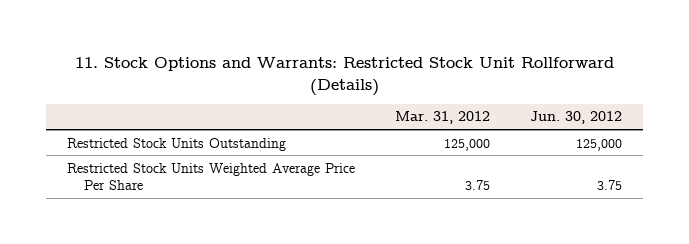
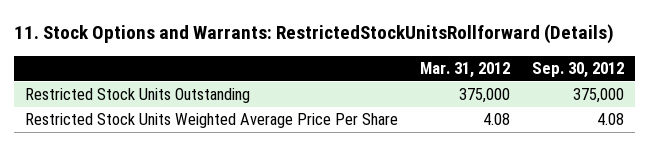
[74,57,614,96] 11. Stock Options and Warrants: Restricted Stock Unit Rollforward (Details) -> [13,24,614,45] 11. Stock Options and Warrants: RestrictedStockUnitsRollforward (Details)
[530,111,623,125] Jun. 30, 2012 -> none
none -> [531,61,624,78] Sep. 30, 2012
[444,138,491,151] 125,000 -> [458,88,510,104] 375,000
[465,180,491,191] 3.75 -> [482,113,510,126] 4.08

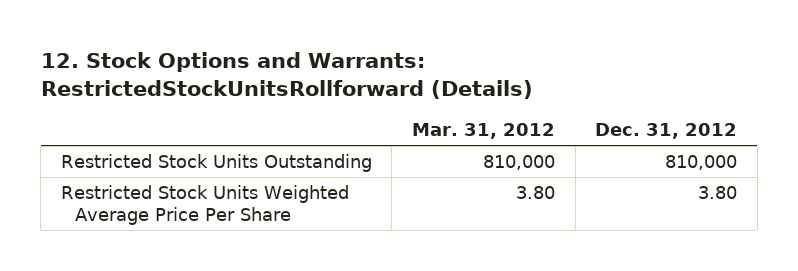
[13,24,614,45] 11. Stock Options and Warrants: RestrictedStockUnitsRollforward (Details) -> [40,52,533,100] 12. Stock Options and Warrants: RestrictedStockUnitsRollforward (Details)
[531,61,624,78] Sep. 30, 2012 -> none
none -> [595,123,738,140] Dec. 31, 2012
[458,88,510,104] 375,000 -> [482,155,555,171] 810,000
[482,113,510,126] 4.08 -> [515,186,555,200] 3.80

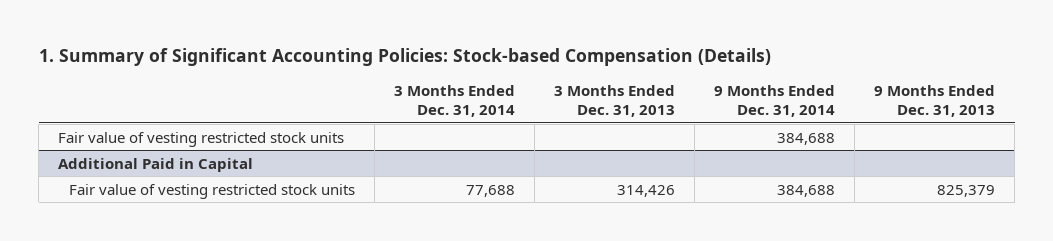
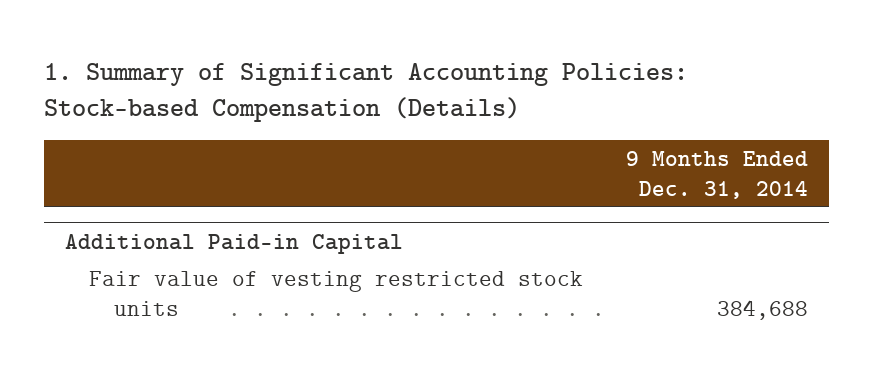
[394,84,516,118] 3 Months Ended Dec. 31, 2014 -> none
[554,84,676,118] 3 Months Ended Dec. 31, 2013 -> none
[874,84,996,118] 9 Months Ended Dec. 31, 2013 -> none
[58,131,345,147] Fair value of vesting restricted stock units -> none
[58,157,254,172] Additional Paid in Capital -> [65,233,404,254] Additional Paid-in Capital

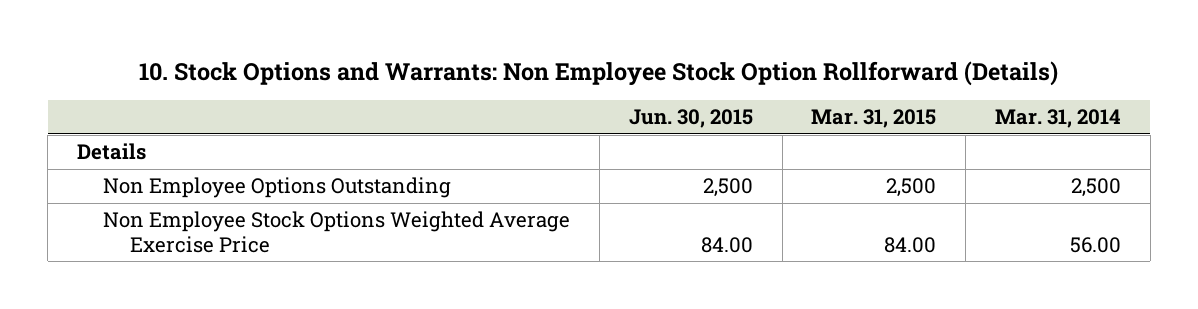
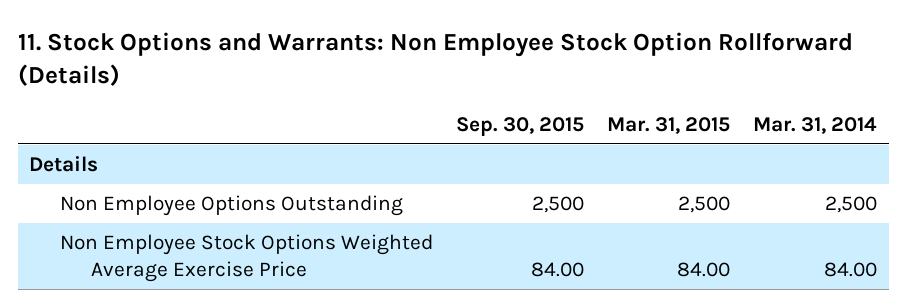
[138,60,1058,86] 10. Stock Options and Warrants: Non Employee Stock Option Rollforward (Details) -> [17,32,853,87] 11. Stock Options and Warrants: Non Employee Stock Option Rollforward (Details)
[628,109,753,129] Jun. 30, 2015 -> none
none -> [456,116,585,136] Sep. 30, 2015
[1070,237,1122,254] 56.00 -> [824,262,878,278] 84.00

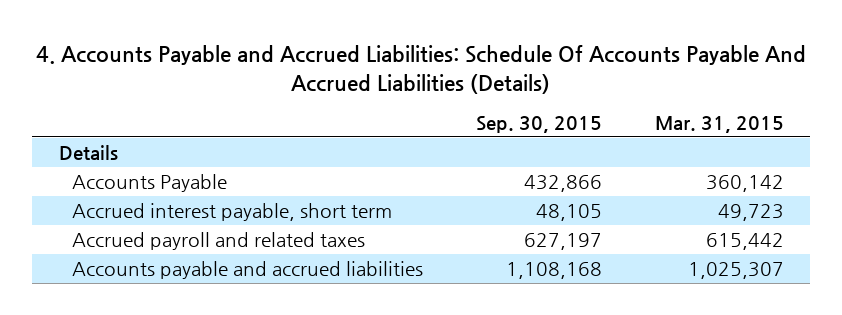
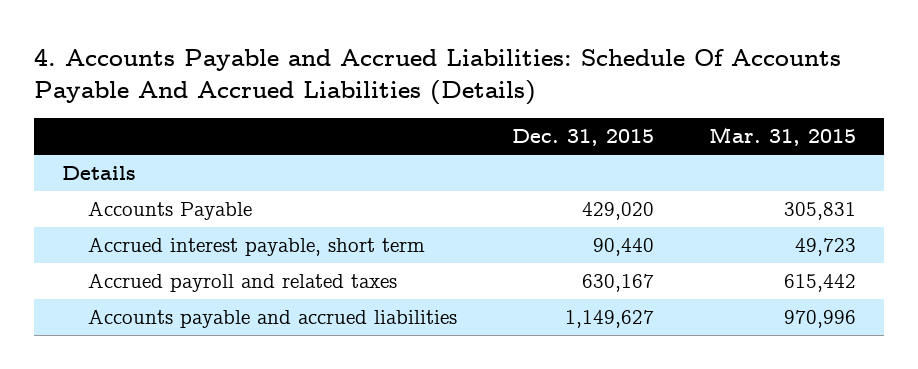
[476,115,603,133] Sep. 30, 2015 -> none
none -> [512,129,655,147] Dec. 31, 2015
[705,174,784,192] 360,142 -> [784,202,857,221] 305,831
[687,261,784,279] 1,025,307 -> [784,310,857,329] 970,996

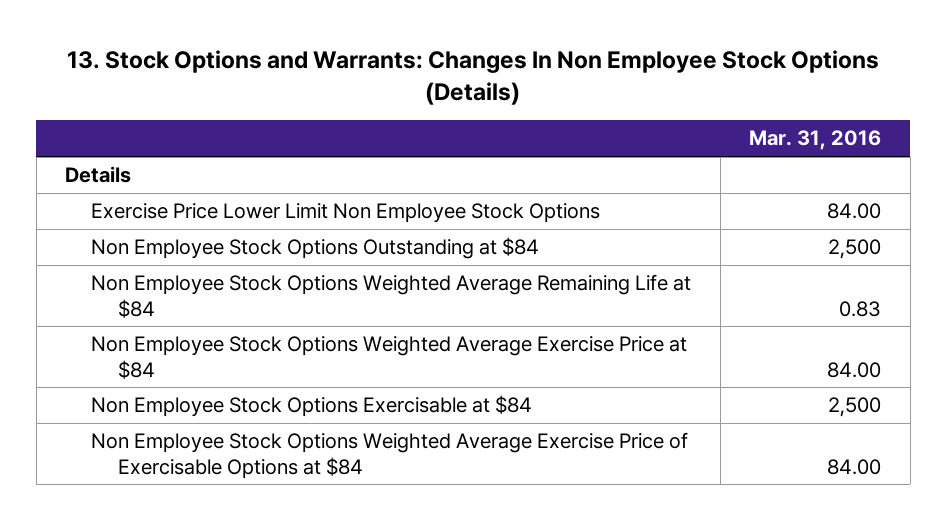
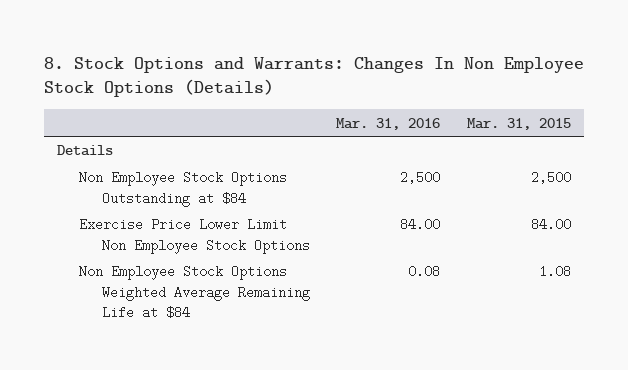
[67,50,880,105] 13. Stock Options and Warrants: Changes In Non Employee Stock Options (Details) -> [43,56,584,98] 8. Stock Options and Warrants: Changes In Non Employee Stock Options (Details)
none -> [466,117,571,130] Mar. 31, 2015
[91,336,688,379] Non Employee Stock Options Weighted Average Exercise Price at $84 -> none
[91,395,533,418] Non Employee Stock Options Exercisable at $84 -> none
[91,432,689,479] Non Employee Stock Options Weighted Average Exercise Price of Exercisable Options at $84 -> none
[91,203,601,224] Exercise Price Lower Limit Non Employee Stock Options -> [79,218,310,254] Exercise Price Lower Limit Non Employee Stock Options
[839,300,882,317] 0.83 -> [408,265,441,279] 0.08

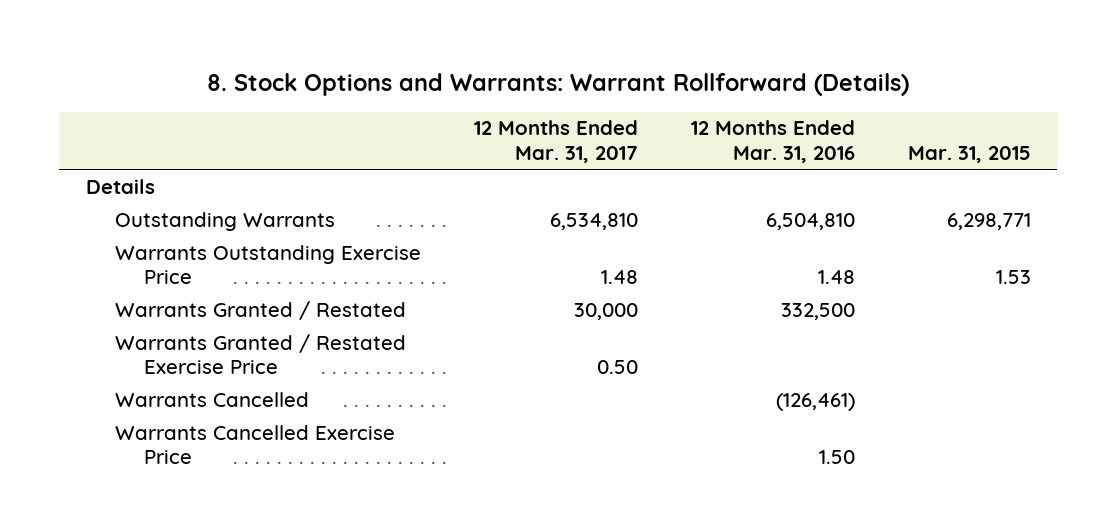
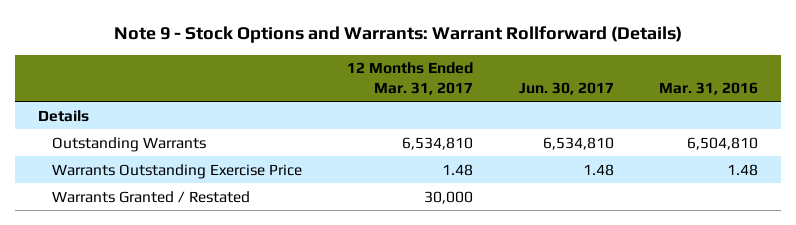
[207,73,910,97] 8. Stock Options and Warrants: Warrant Rollforward (Details) -> [113,26,682,44] Note 9 - Stock Options and Warrants: Warrant Rollforward (Details)
[690,120,855,163] 12 Months Ended Mar. 31, 2016 -> none
[907,145,1031,163] Mar. 31, 2015 -> none
none -> [518,81,614,95] Jun. 30, 2017
none -> [659,81,759,95] Mar. 31, 2016
[114,333,406,375] Warrants Granted / Restated Exercise Price -> none
[114,391,309,407] Warrants Cancelled -> none
[114,424,395,465] Warrants Cancelled Exercise Price -> none

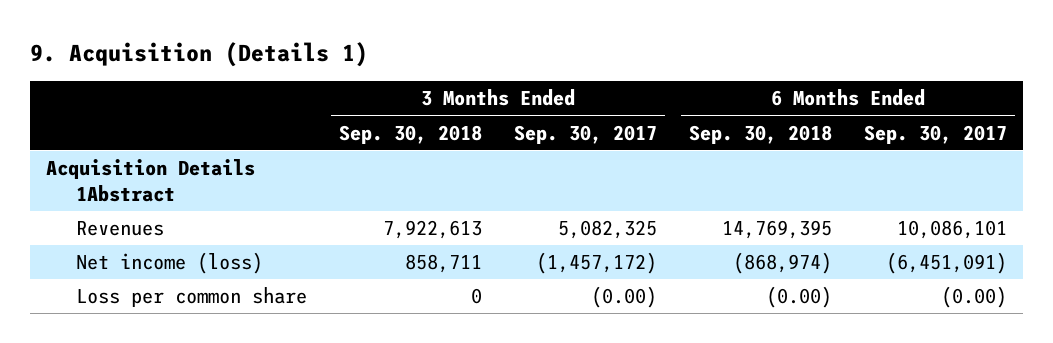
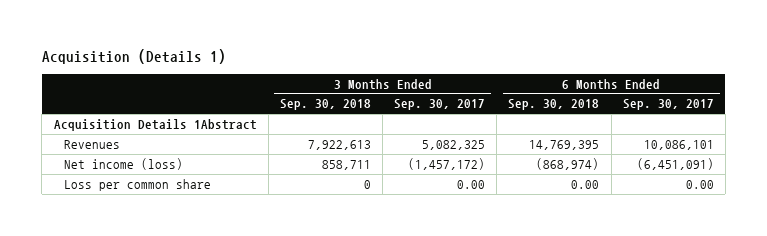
[29,42,368,68] 9. Acquisition (Details 1) -> [41,49,226,65] Acquisition (Details 1)
[591,286,658,309] (0.00) -> [457,179,486,189] 0.00
[766,286,833,309] (0.00) -> [571,179,600,189] 0.00
[941,286,1008,309] (0.00) -> [685,179,714,189] 0.00

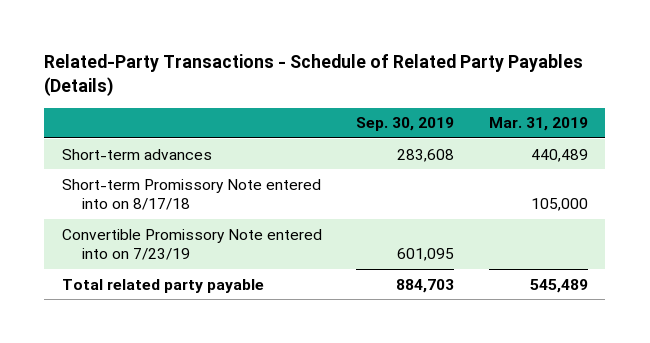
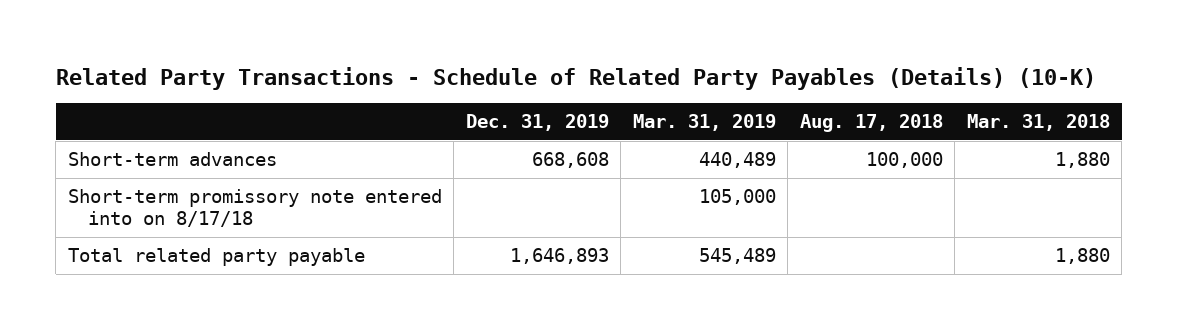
[44,54,584,97] Related-Party Transactions - Schedule of Related Party Payables (Details) -> [55,66,1096,90] Related Party Transactions - Schedule of Related Party Payables (Details) (10-K)
[356,117,455,132] Sep. 30, 2019 -> none
none -> [465,114,609,132] Dec. 31, 2019
none -> [799,114,943,133] Aug. 17, 2018
none -> [966,114,1110,132] Mar. 31, 2018
[61,228,322,261] Convertible Promissory Note entered into on 7/23/19 -> none
[61,178,321,211] Short-term Promissory Note entered into on 8/17/18 -> [67,189,442,228] Short-term promissory note entered into on 8/17/18

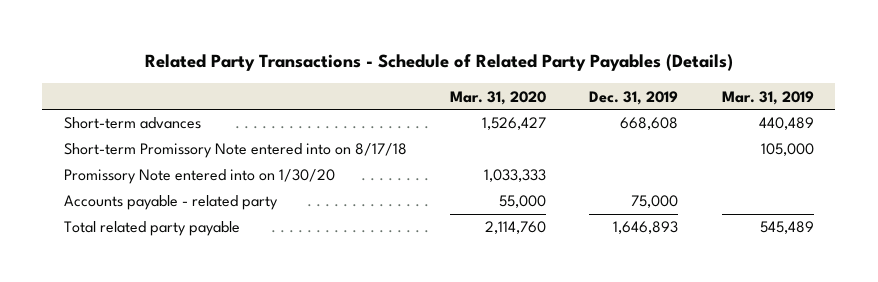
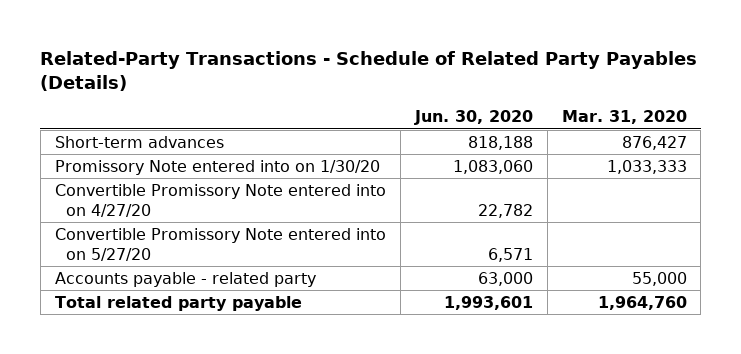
[144,54,733,72] Related Party Transactions - Schedule of Related Party Payables (Details) -> [40,50,698,91] Related-Party Transactions - Schedule of Related Party Payables (Details)
[589,90,679,105] Dec. 31, 2019 -> none
[721,90,814,105] Mar. 31, 2019 -> none
none -> [413,110,533,126] Jun. 30, 2020
[64,143,408,159] Short-term Promissory Note entered into on 8/17/18 -> none
[482,117,547,131] 1,526,427 -> [621,135,687,150] 876,427
none -> [54,183,386,217] Convertible Promissory Note entered into on 4/27/20
none -> [54,227,386,261] Convertible Promissory Note entered into on 5/27/20
[485,221,547,235] 2,114,760 -> [597,295,687,310] 1,964,760

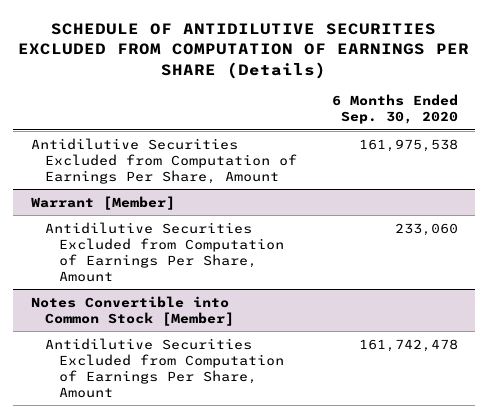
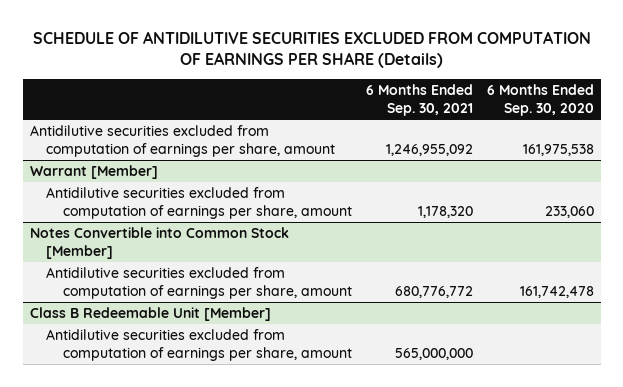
none -> [365,84,473,117] 6 Months Ended Sep. 30, 2021
[30,137,297,184] Antidilutive Securities Excluded from Computation of Earnings Per Share, Amount -> [29,125,336,157] Antidilutive securities excluded from computation of earnings per share, amount
[44,221,284,282] Antidilutive Securities Excluded from Computation of Earnings Per Share, Amount -> [46,187,352,219] Antidilutive securities excluded from computation of earnings per share, amount
[44,337,284,398] Antidilutive Securities Excluded from Computation of Earnings Per Share, Amount -> [46,267,352,299] Antidilutive securities excluded from computation of earnings per share, amount
none -> [29,307,271,322] Class B Redeemable Unit [Member]
none -> [46,329,352,361] Antidilutive securities excluded from computation of earnings per share, amount

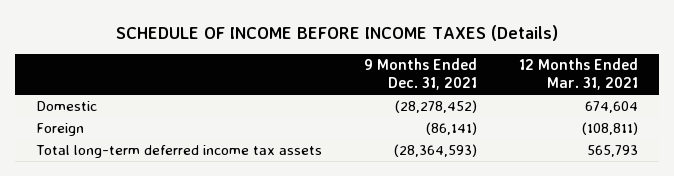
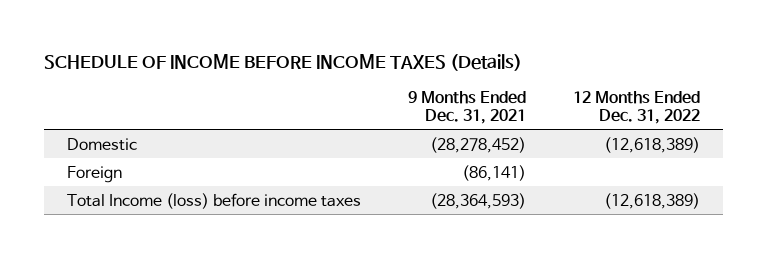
[518,58,638,91] 12 Months Ended Mar. 31, 2021 -> none
none -> [572,91,700,125] 12 Months Ended Dec. 31, 2022
[36,145,323,159] Total long-term deferred income tax assets -> [66,192,361,209] Total Income (loss) before income taxes

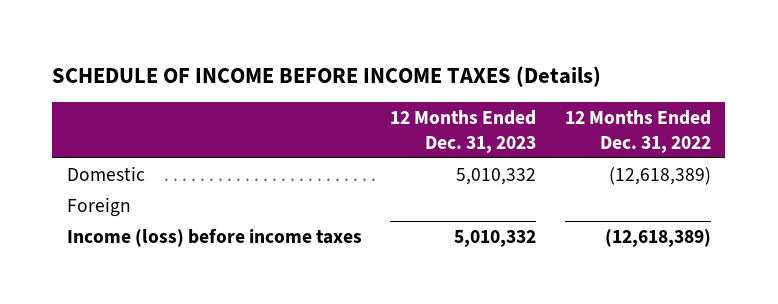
[407,91,526,125] 9 Months Ended Dec. 31, 2021 -> none
none -> [390,110,537,153] 12 Months Ended Dec. 31, 2023
[66,192,361,209] Total Income (loss) before income taxes -> [66,228,362,248] Income (loss) before income taxes

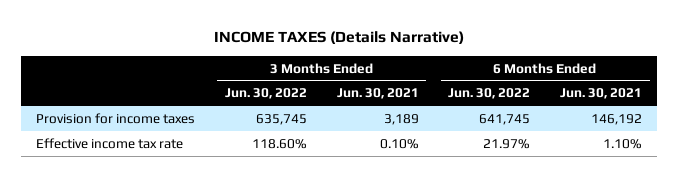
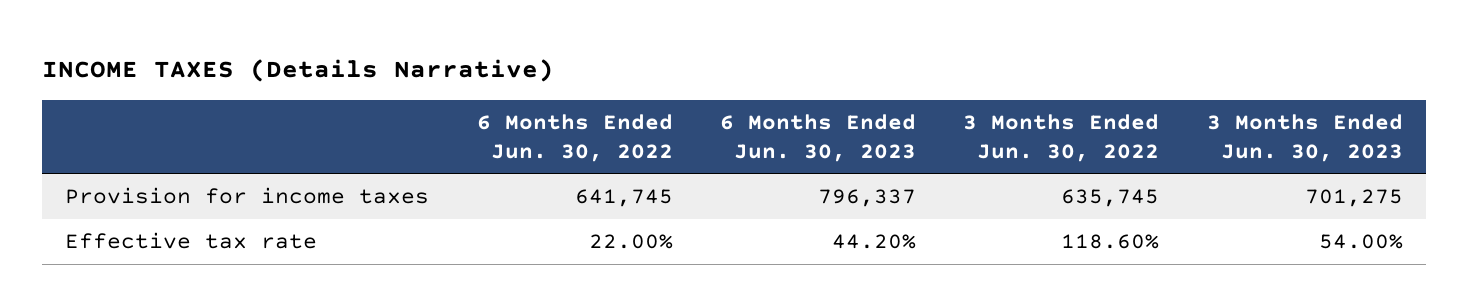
[336,88,419,100] Jun. 30, 2021 -> none
[560,88,643,100] Jun. 30, 2021 -> none
none -> [719,113,916,162] 6 Months Ended Jun. 30, 2023
none -> [1206,113,1403,162] 3 Months Ended Jun. 30, 2023
[36,137,184,149] Effective income tax rate -> [65,232,318,250] Effective tax rate
[483,138,531,149] 21.97% -> [588,234,673,250] 22.00%

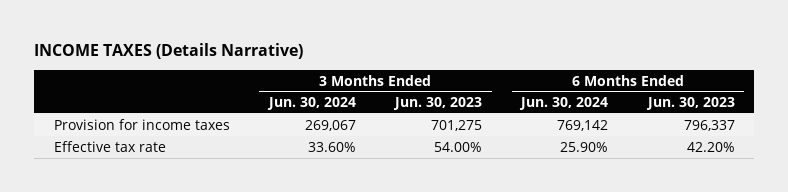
[476,113,673,162] 6 Months Ended Jun. 30, 2022 -> none
[963,113,1160,162] 3 Months Ended Jun. 30, 2022 -> none
none -> [266,97,356,111] Jun. 30, 2024
none -> [519,97,609,111] Jun. 30, 2024
[831,234,916,250] 44.20% -> [686,141,735,152] 42.20%

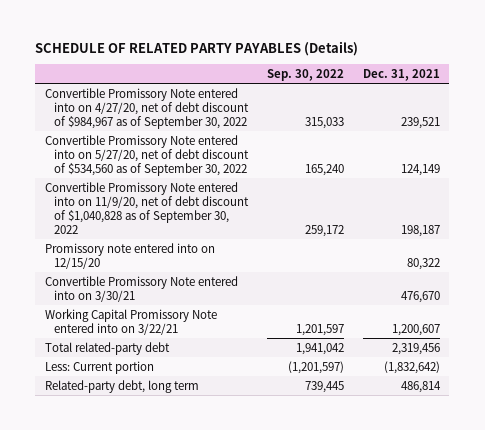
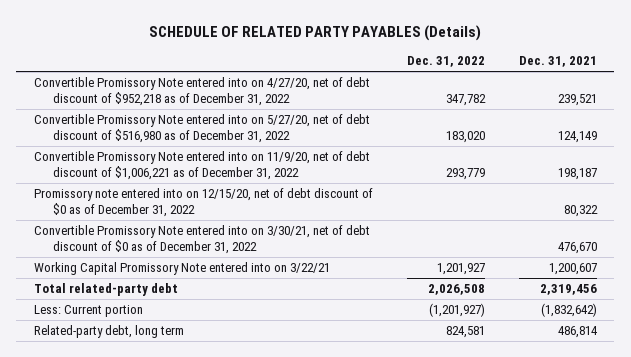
[267,68,345,81] Sep. 30, 2022 -> none
none -> [406,56,485,68] Dec. 31, 2022
[44,87,250,129] Convertible Promissory Note entered into on 4/27/20, net of debt discount of $984,967 as of September 30, 2022 -> [33,77,370,106] Convertible Promissory Note entered into on 4/27/20, net of debt discount of $952,218 as of December 31, 2022
[44,134,250,176] Convertible Promissory Note entered into on 5/27/20, net of debt discount of $534,560 as of September 30, 2022 -> [33,114,370,143] Convertible Promissory Note entered into on 5/27/20, net of debt discount of $516,980 as of December 31, 2022
[44,181,250,234] Convertible Promissory Note entered into on 11/9/20, net of debt discount of $1,040,828 as of September 30, 2022 -> [33,151,370,180] Convertible Promissory Note entered into on 11/9/20, net of debt discount of $1,006,221 as of December 31, 2022
[44,242,215,269] Promissory note entered into on 12/15/20 -> [33,188,373,217] Promissory note entered into on 12/15/20, net of debt discount of $0 as of December 31, 2022
[44,275,238,302] Convertible Promissory Note entered into on 3/30/21 -> [33,225,370,254] Convertible Promissory Note entered into on 3/30/21, net of debt discount of $0 as of December 31, 2022

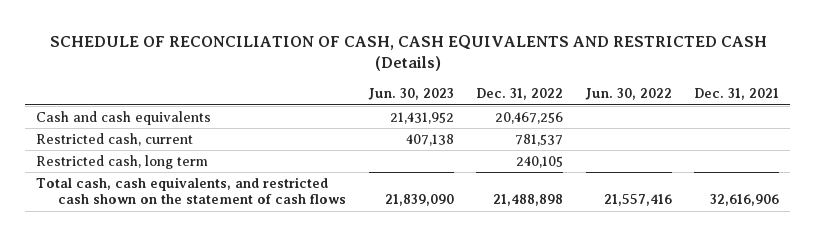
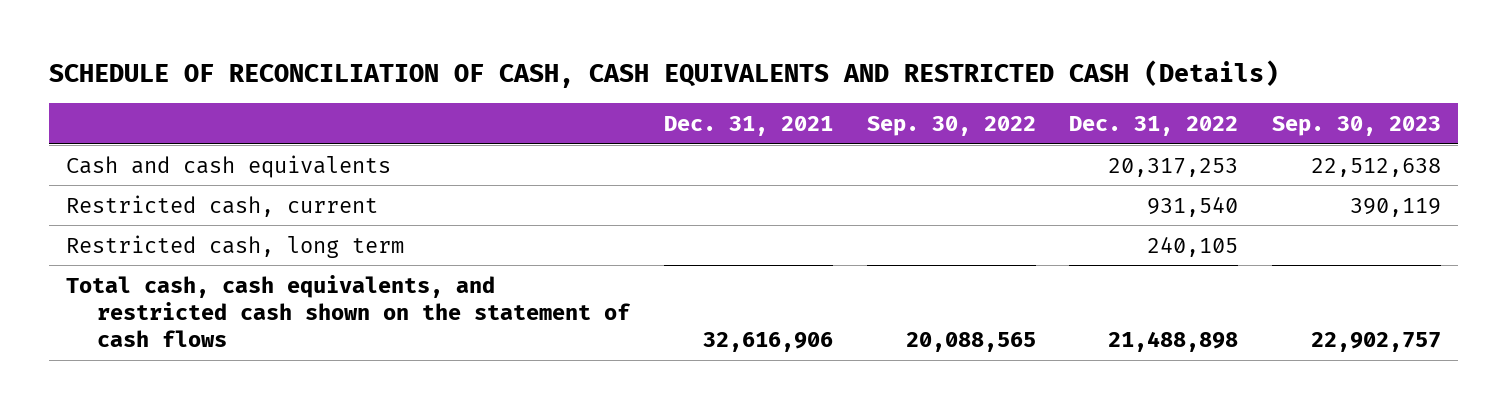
[367,88,454,101] Jun. 30, 2023 -> none
[584,88,672,101] Jun. 30, 2022 -> none
none -> [866,116,1036,137] Sep. 30, 2022
none -> [1272,116,1442,137] Sep. 30, 2023
[495,112,564,125] 20,467,256 -> [1108,157,1239,177] 20,317,253
[515,134,564,147] 781,537 -> [1147,196,1239,217] 931,540

